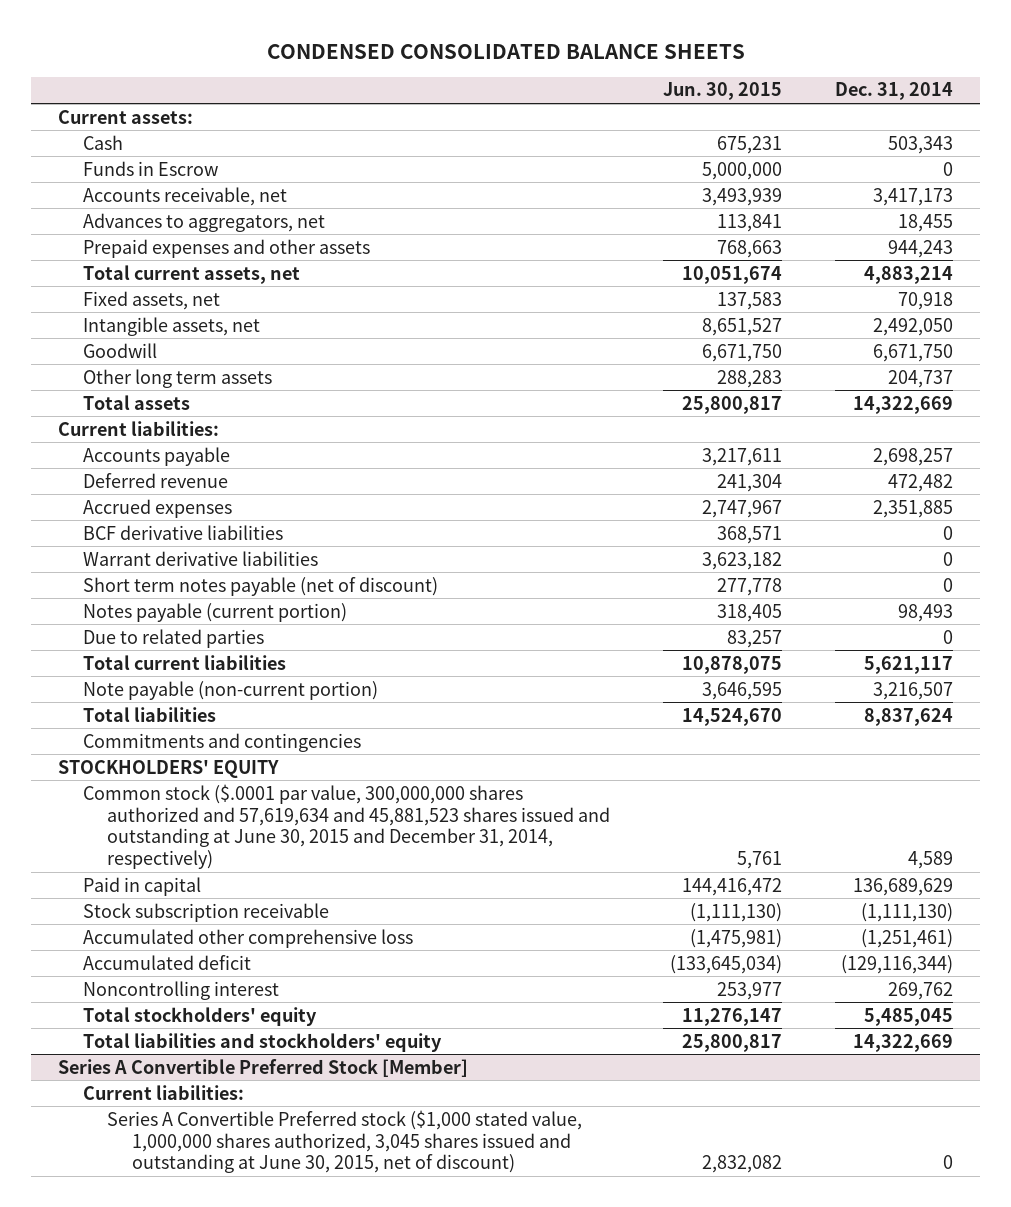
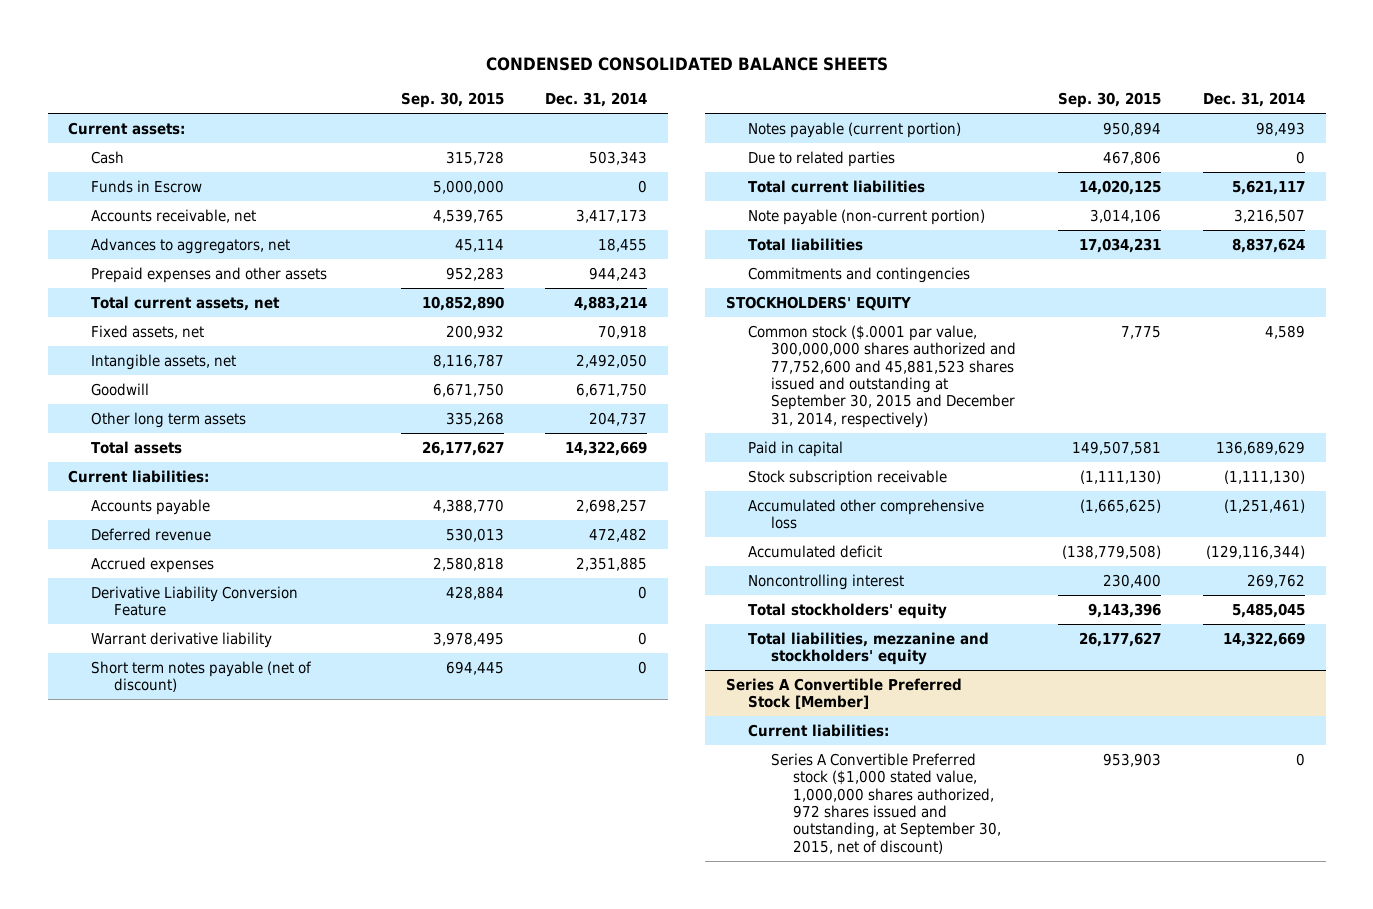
[663,82,783,101] Jun. 30, 2015 -> none
none -> [400,92,504,109] Sep. 30, 2015
[82,524,283,540] BCF derivative liabilities -> none
none -> [91,585,299,617] Derivative Liability Conversion Feature
[82,550,318,566] Warrant derivative liabilities -> [91,631,273,648] Warrant derivative liability
[82,783,611,870] Common stock ($.0001 par value, 300,000,000 shares authorized and 57,619,634 and 45,881,523 shares issued and outstanding at June 30, 2015 and December 31, 2014, respectively) -> [748,324,1016,428] Common stock ($.0001 par value, 300,000,000 shares authorized and 77,752,600 and 45,881,523 shares issued and outstanding at September 30, 2015 and December 31, 2014, respectively)
[82,1032,442,1052] Total liabilities and stockholders' equity -> [748,631,990,666] Total liabilities, mezzanine and stockholders' equity
[107,1109,583,1174] Series A Convertible Preferred stock ($1,000 stated value, 1,000,000 shares authorized, 3,045 shares issued and outstanding at June 30, 2015, net of discount) -> [770,752,1002,854] Series A Convertible Preferred stock ($1,000 stated value, 1,000,000 shares authorized, 972 shares issued and outstanding, at September 30, 2015, net of discount)

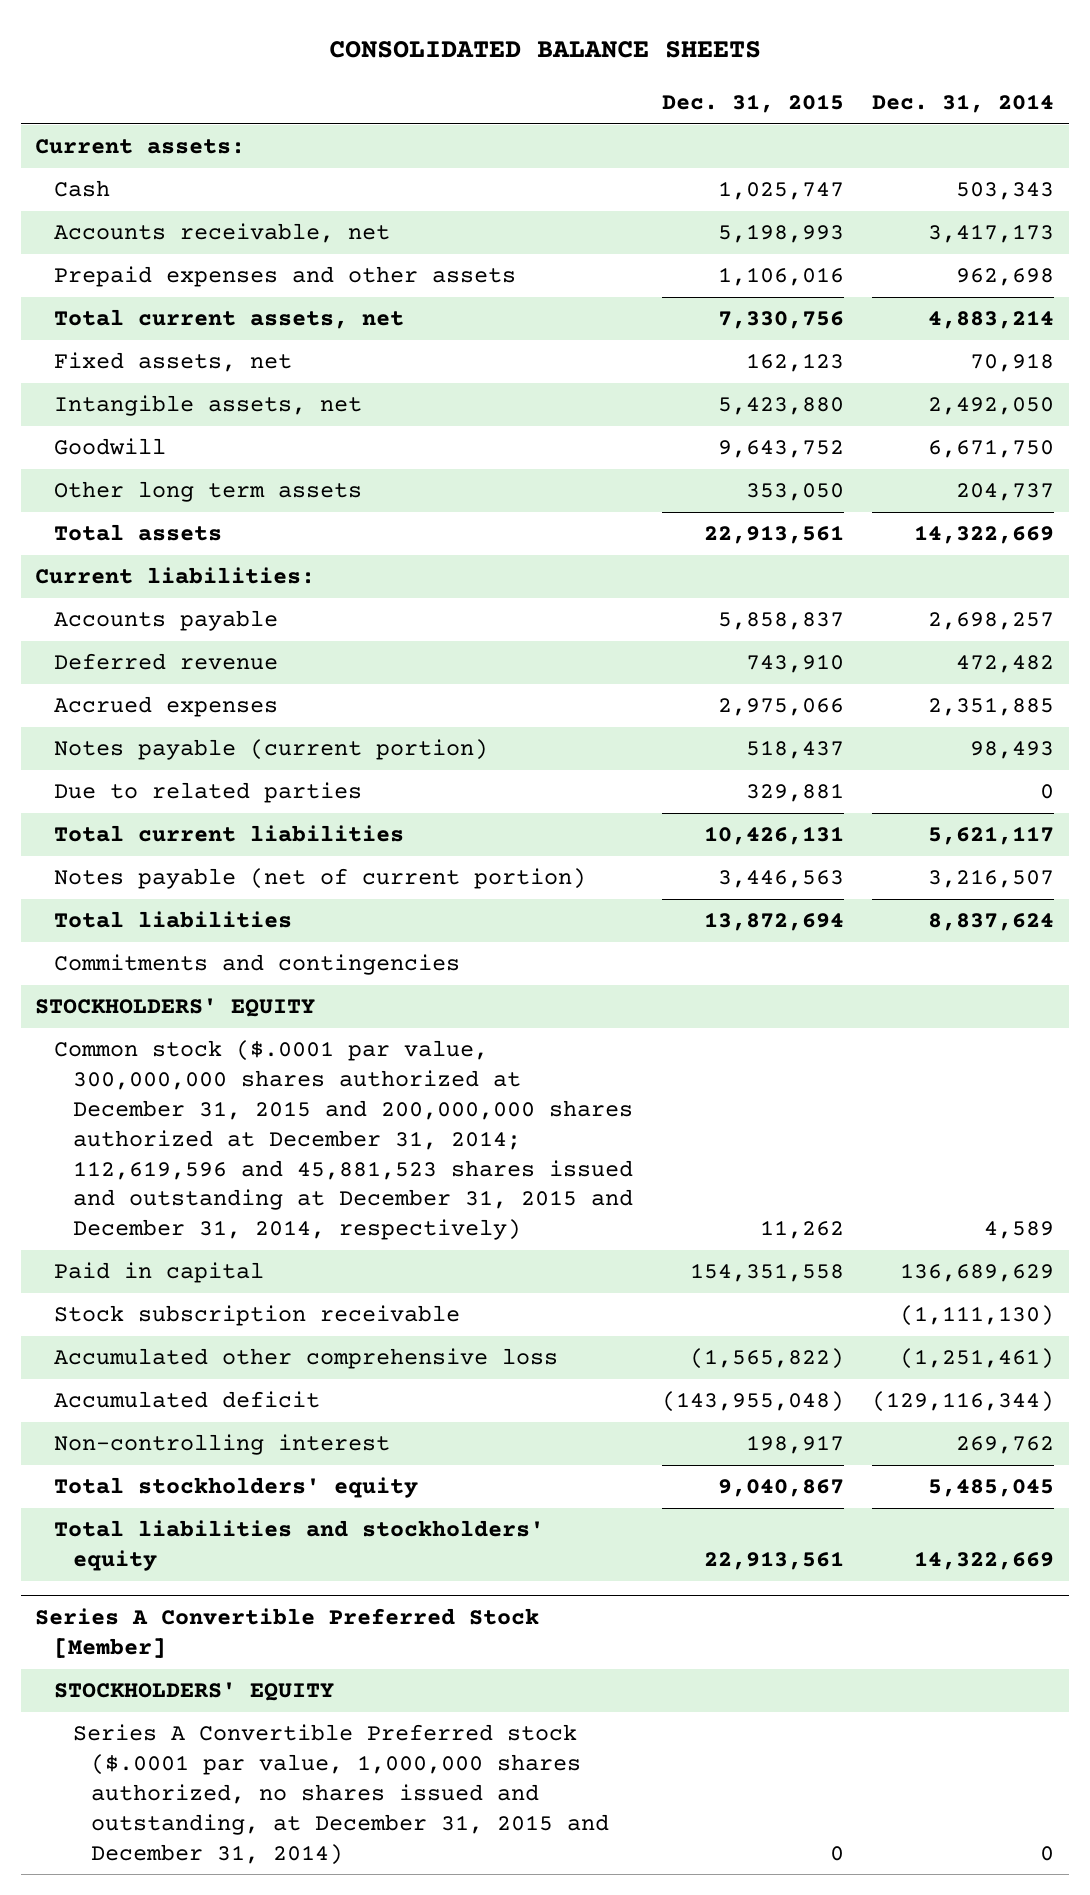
[485,57,888,72] CONDENSED CONSOLIDATED BALANCE SHEETS -> [328,41,761,59] CONSOLIDATED BALANCE SHEETS
[400,92,504,109] Sep. 30, 2015 -> none
none -> [661,93,844,113] Dec. 31, 2015
[91,179,203,193] Funds in Escrow -> none
[91,237,291,254] Advances to aggregators, net -> none
[589,266,648,281] 944,243 -> [956,268,1055,287] 962,698
[91,585,299,617] Derivative Liability Conversion Feature -> none
[91,631,273,648] Warrant derivative liability -> none
[91,660,313,693] Short term notes payable (net of discount) -> none
[748,208,986,225] Note payable (non-current portion) -> [53,868,586,890] Notes payable (net of current portion)
[748,324,1016,428] Common stock ($.0001 par value, 300,000,000 shares authorized and 77,752,600 and 45,881,523 shares issued and outstanding at September 30, 2015 and December 31, 2014, respectively) -> [53,1040,633,1241] Common stock ($.0001 par value, 300,000,000 shares authorized at December 31, 2015 and 200,000,000 shares authorized at December 31, 2014; 112,619,596 and 45,881,523 shares issued and outstanding at December 31, 2015 and December 31, 2014, respectively)
[748,573,905,590] Noncontrolling interest -> [53,1434,390,1456] Non-controlling interest
[748,631,990,666] Total liabilities, mezzanine and stockholders' equity -> [53,1520,544,1572] Total liabilities and stockholders' equity
[748,723,890,737] Current liabilities: -> none
none -> [53,1682,334,1702] STOCKHOLDERS' EQUITY
[770,752,1002,854] Series A Convertible Preferred stock ($1,000 stated value, 1,000,000 shares authorized, 972 shares issued and outstanding, at September 30, 2015, net of discount) -> [72,1724,610,1865] Series A Convertible Preferred stock ($.0001 par value, 1,000,000 shares authorized, no shares issued and outstanding, at December 31, 2015 and December 31, 2014)

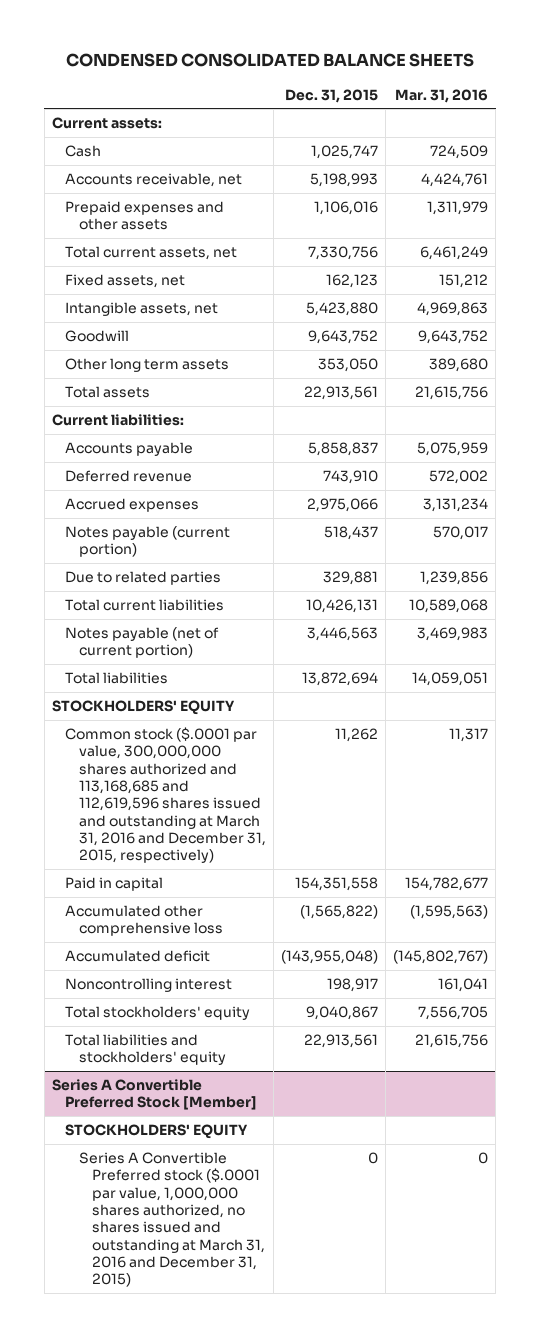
[328,41,761,59] CONSOLIDATED BALANCE SHEETS -> [65,53,474,68] CONDENSED CONSOLIDATED BALANCE SHEETS
[872,93,1055,113] Dec. 31, 2014 -> none
none -> [394,88,488,103] Mar. 31, 2016
[53,954,460,976] Commitments and contingencies -> none
[53,1040,633,1241] Common stock ($.0001 par value, 300,000,000 shares authorized at December 31, 2015 and 200,000,000 shares authorized at December 31, 2014; 112,619,596 and 45,881,523 shares issued and outstanding at December 31, 2015 and December 31, 2014, respectively) -> [65,727,266,864] Common stock ($.0001 par value, 300,000,000 shares authorized and 113,168,685 and 112,619,596 shares issued and outstanding at March 31, 2016 and December 31, 2015, respectively)
[53,1305,460,1327] Stock subscription receivable -> none
[53,1434,390,1456] Non-controlling interest -> [65,978,233,993] Noncontrolling interest
[72,1724,610,1865] Series A Convertible Preferred stock ($.0001 par value, 1,000,000 shares authorized, no shares issued and outstanding, at December 31, 2015 and December 31, 2014) -> [78,1152,266,1288] Series A Convertible Preferred stock ($.0001 par value, 1,000,000 shares authorized, no shares issued and outstanding at March 31, 2016 and December 31, 2015)

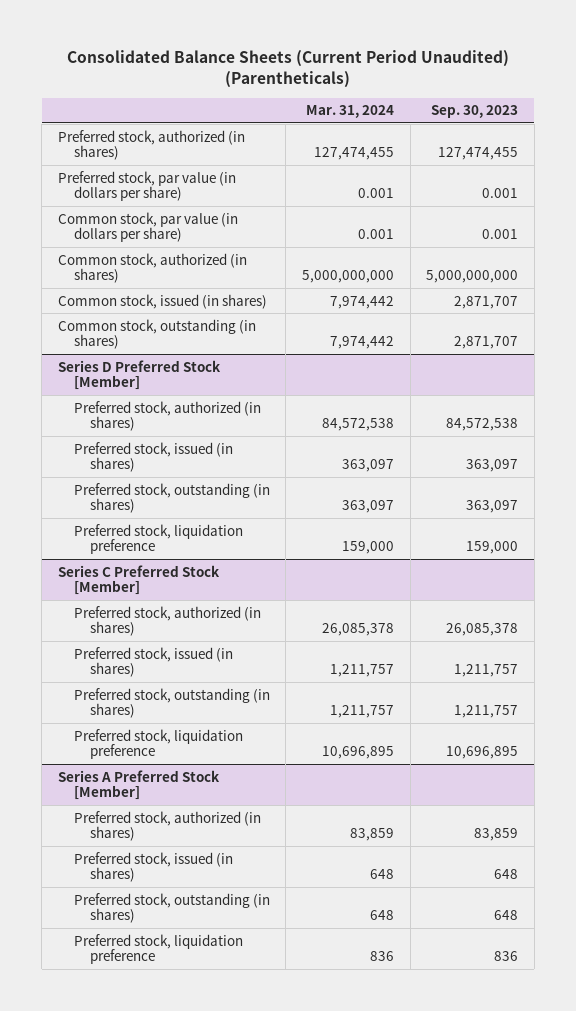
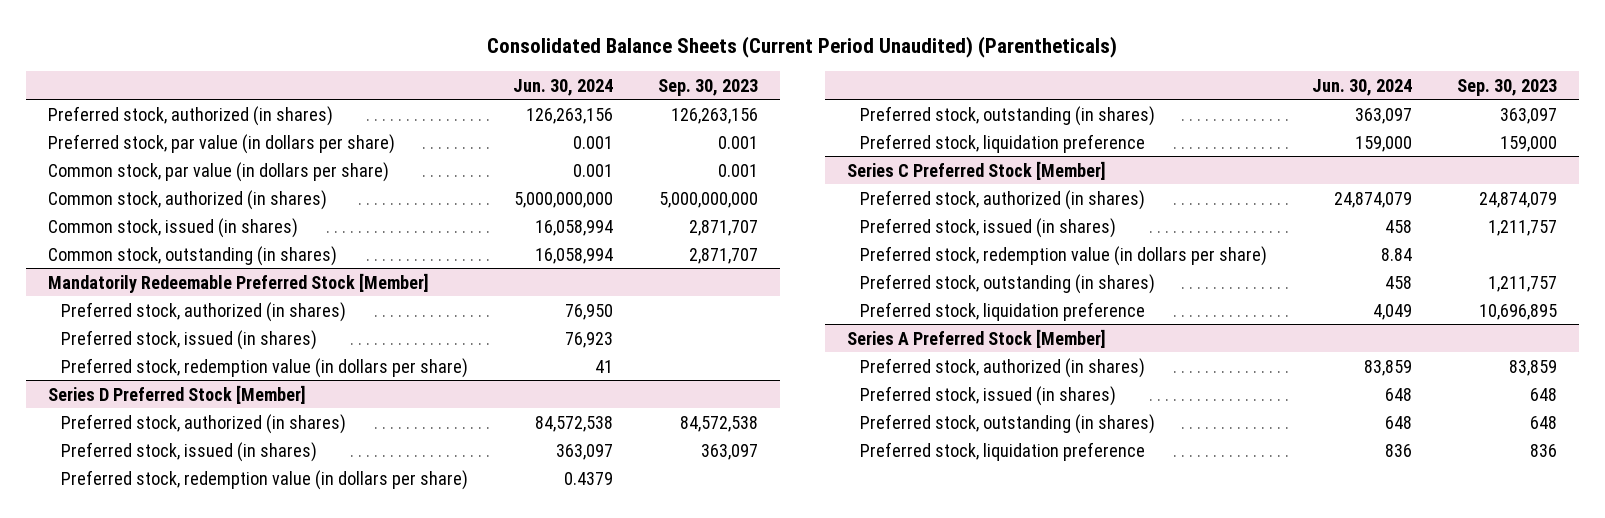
[306,105,395,119] Mar. 31, 2024 -> none
none -> [512,78,613,96] Jun. 30, 2024
[438,147,519,161] 127,474,455 -> [670,107,758,124] 126,263,156
none -> [48,272,430,293] Mandatorily Redeemable Preferred Stock [Member]
none -> [60,301,346,322] Preferred stock, authorized (in shares)
none -> [60,329,317,350] Preferred stock, issued (in shares)
none -> [60,357,468,378] Preferred stock, redemption value (in dollars per share)
none -> [60,469,468,490] Preferred stock, redemption value (in dollars per share)
[446,623,519,637] 26,085,378 -> [1478,191,1557,208] 24,874,079
none -> [859,245,1267,266] Preferred stock, redemption value (in dollars per share)

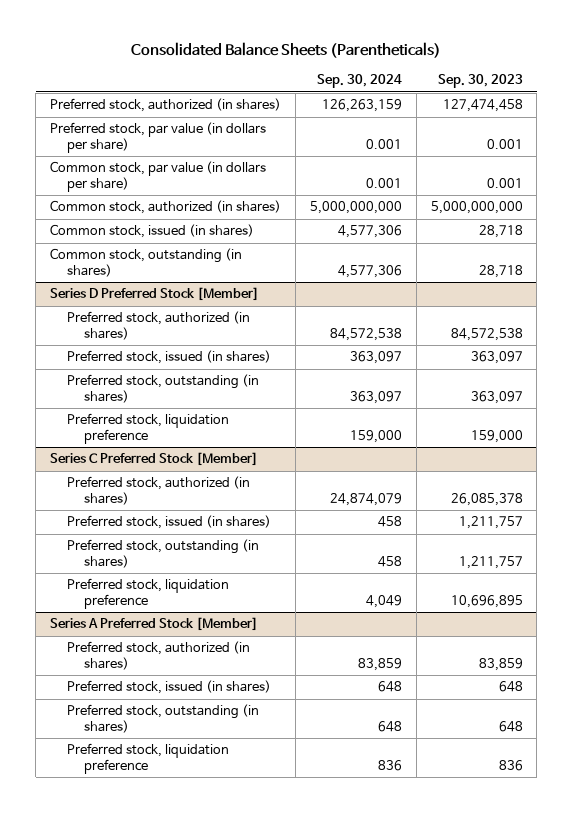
[487,36,1118,59] Consolidated Balance Sheets (Current Period Unaudited) (Parentheticals) -> [131,42,442,59] Consolidated Balance Sheets (Parentheticals)
[512,78,613,96] Jun. 30, 2024 -> none
none -> [316,74,402,89] Sep. 30, 2024
[670,107,758,124] 126,263,156 -> [442,99,523,113] 127,474,458
[48,272,430,293] Mandatorily Redeemable Preferred Stock [Member] -> none
[60,301,346,322] Preferred stock, authorized (in shares) -> none
[60,329,317,350] Preferred stock, issued (in shares) -> none
[60,357,468,378] Preferred stock, redemption value (in dollars per share) -> none
[688,219,758,236] 2,871,707 -> [478,225,523,239] 28,718
[688,247,758,264] 2,871,707 -> [478,264,523,278] 28,718
[60,469,468,490] Preferred stock, redemption value (in dollars per share) -> none
[1478,191,1557,208] 24,874,079 -> [450,492,523,506] 26,085,378
[859,245,1267,266] Preferred stock, redemption value (in dollars per share) -> none

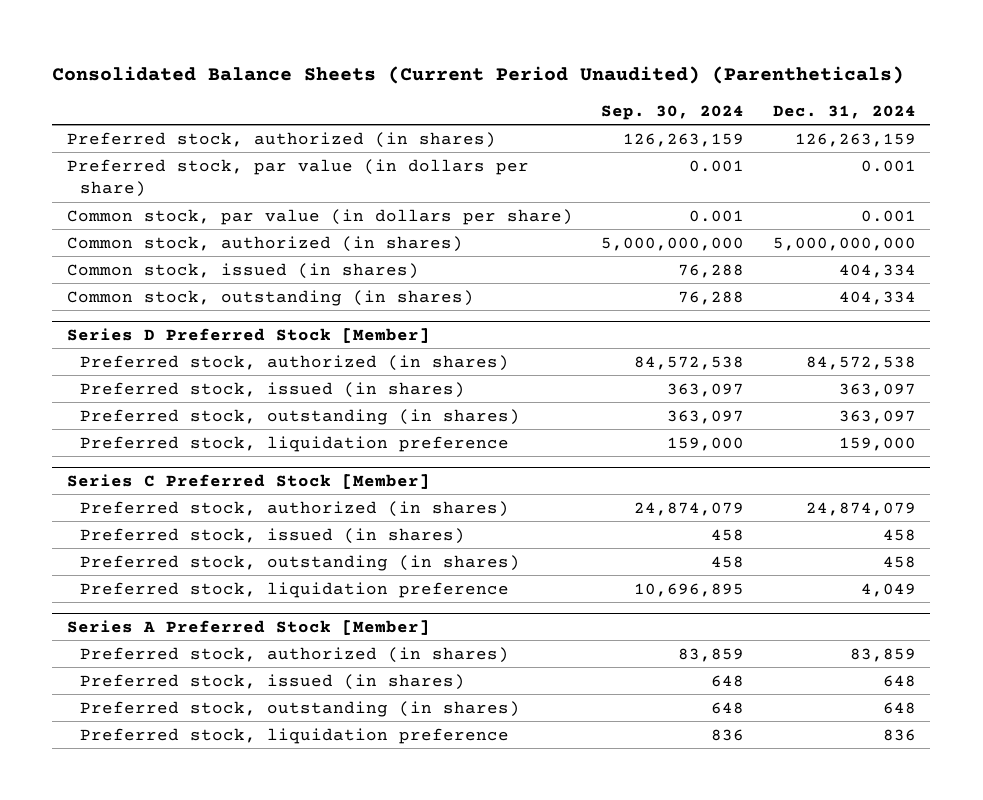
[131,42,442,59] Consolidated Balance Sheets (Parentheticals) -> [52,65,905,84] Consolidated Balance Sheets (Current Period Unaudited) (Parentheticals)
[437,74,523,89] Sep. 30, 2023 -> none
none -> [772,104,916,119] Dec. 31, 2024
[337,225,402,239] 4,577,306 -> [678,263,745,278] 76,288
[337,264,402,278] 4,577,306 -> [678,290,745,305] 76,288
[365,594,402,608] 4,049 -> [634,582,745,597] 10,696,895

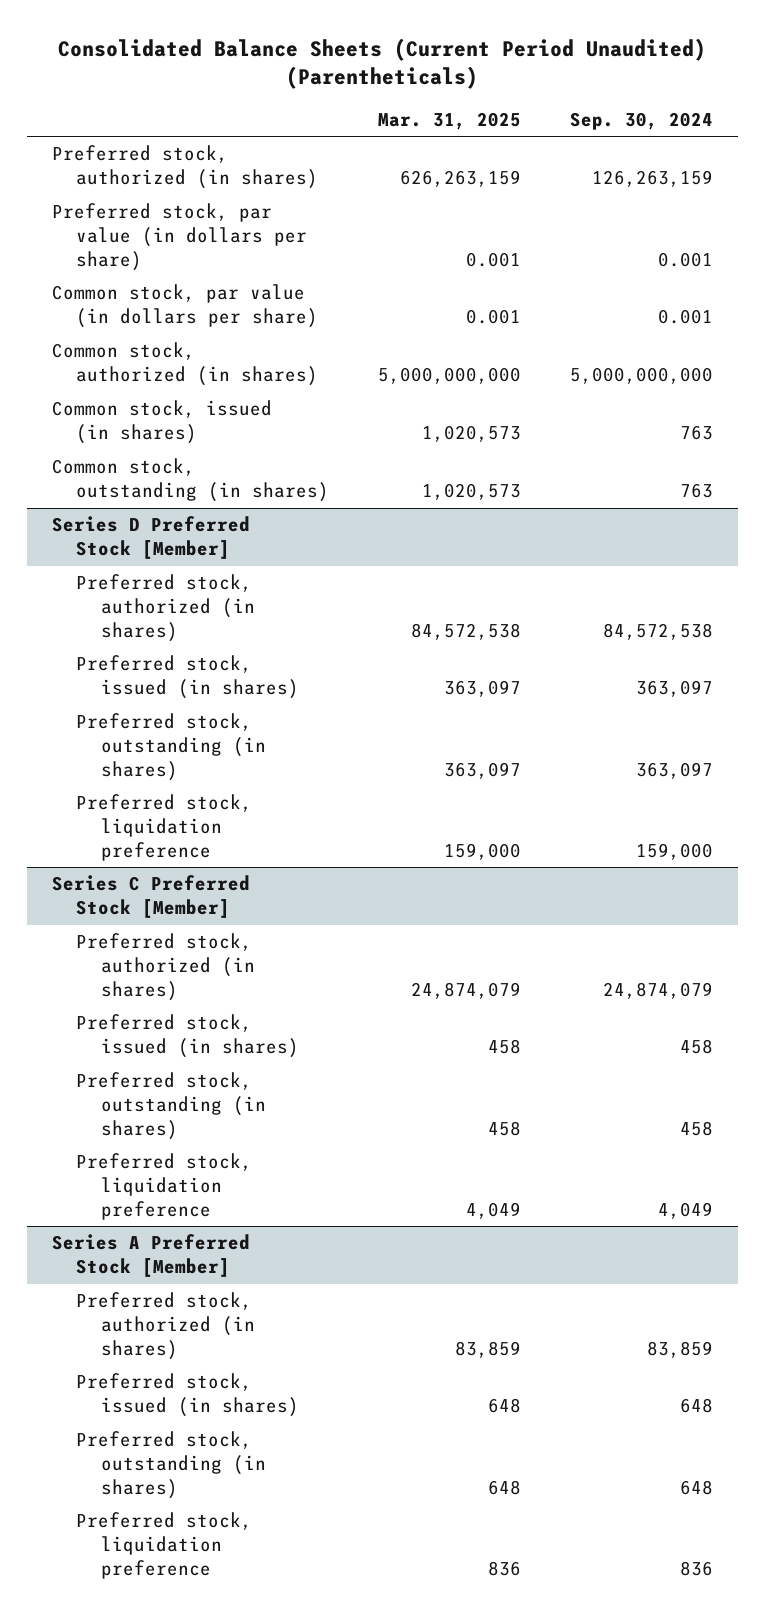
[772,104,916,119] Dec. 31, 2024 -> none
none -> [378,111,522,130] Mar. 31, 2025
[678,263,745,278] 76,288 -> [680,425,714,441] 763
[678,290,745,305] 76,288 -> [680,483,714,499] 763
[634,582,745,597] 10,696,895 -> [658,1201,714,1219] 4,049

